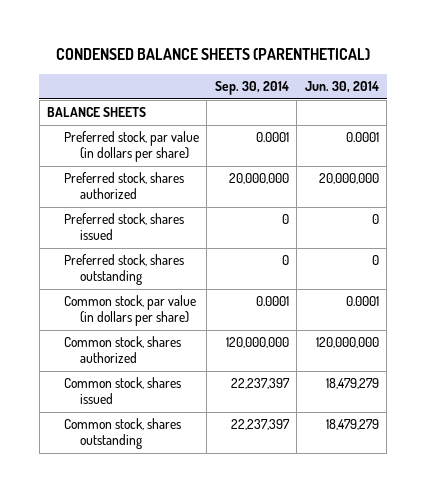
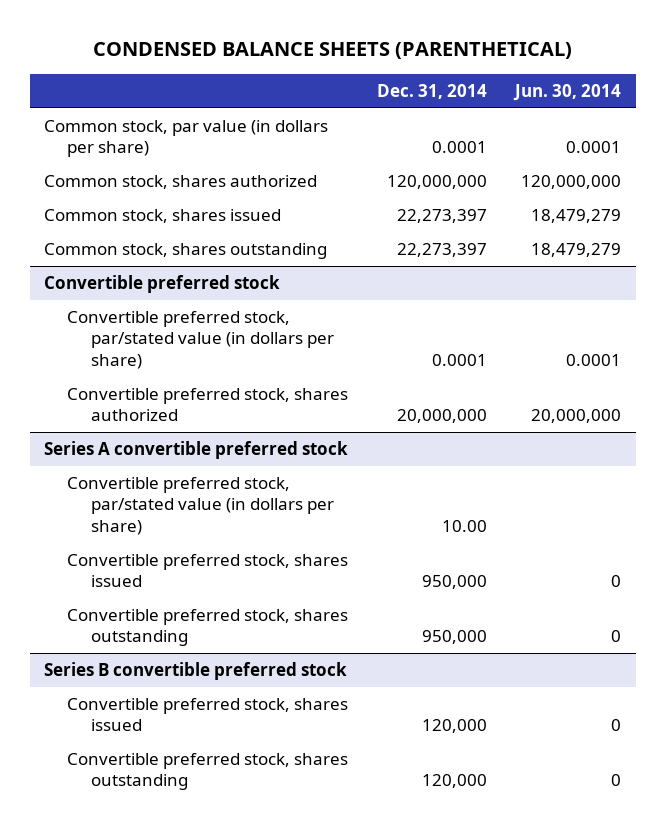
[214,81,289,96] Sep. 30, 2014 -> none
none -> [376,83,487,99] Dec. 31, 2014
[47,107,147,118] BALANCE SHEETS -> none
[63,131,199,163] Preferred stock, par value (in dollars per share) -> none
[63,172,184,200] Preferred stock, shares authorized -> none
[63,213,184,241] Preferred stock, shares issued -> none
[63,254,184,286] Preferred stock, shares outstanding -> none
none -> [43,275,280,294] Convertible preferred stock
none -> [67,311,334,369] Convertible preferred stock, par/stated value (in dollars per share)
none -> [67,388,349,422] Convertible preferred stock, shares authorized
none -> [43,441,348,460] Series A convertible preferred stock
none -> [67,477,334,535] Convertible preferred stock, par/stated value (in dollars per share)
none -> [67,554,349,588] Convertible preferred stock, shares issued
none -> [67,609,349,647] Convertible preferred stock, shares outstanding
none -> [43,662,347,681] Series B convertible preferred stock
none -> [67,698,349,732] Convertible preferred stock, shares issued
none -> [67,753,349,791] Convertible preferred stock, shares outstanding

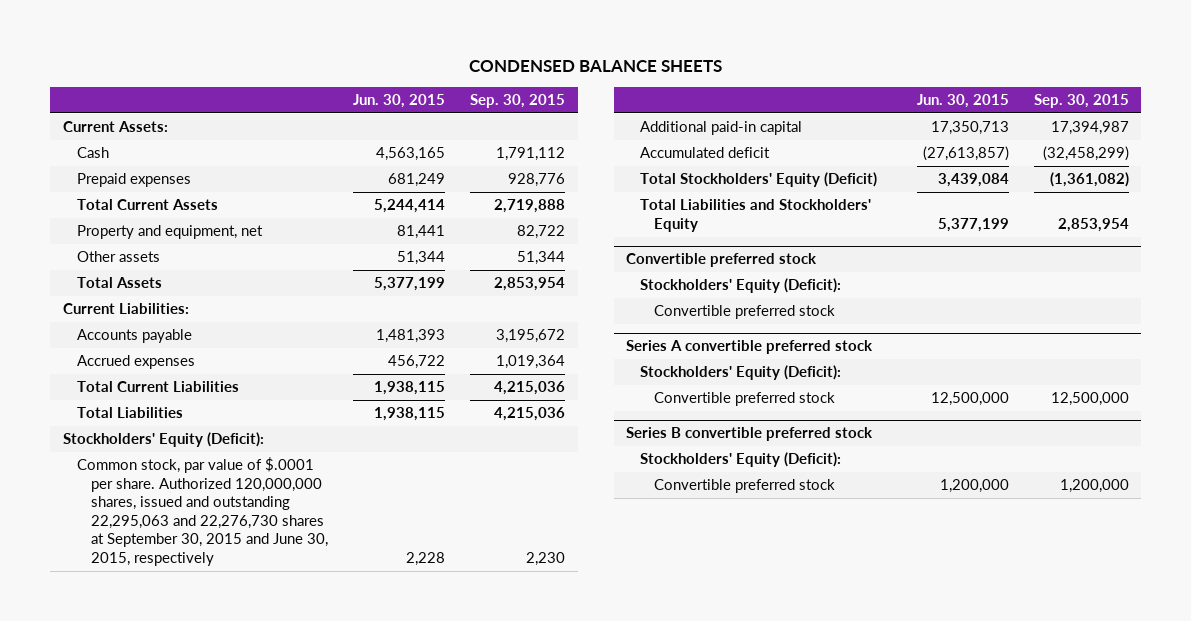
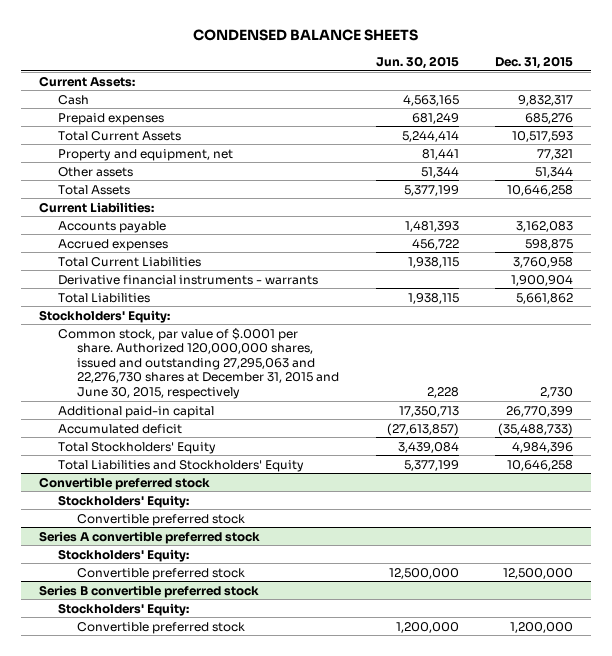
[470,93,566,108] Sep. 30, 2015 -> none
none -> [494,55,573,69] Dec. 31, 2015
none -> [58,274,319,285] Derivative financial instruments - warrants
[62,432,264,448] Stockholders' Equity (Deficit): -> [39,309,171,323] Stockholders' Equity:
[76,457,328,566] Common stock, par value of $.0001 per share. Authorized 120,000,000 shares, issued and outstanding 22,295,063 and 22,276,730 shares at September 30, 2015 and June 30, 2015, respectively -> [58,327,340,399] Common stock, par value of $.0001 per share. Authorized 120,000,000 shares, issued and outstanding 27,295,063 and 22,276,730 shares at December 31, 2015 and June 30, 2015, respectively
[640,172,878,188] Total Stockholders' Equity (Deficit) -> [58,441,217,454] Total Stockholders' Equity
[640,278,842,294] Stockholders' Equity (Deficit): -> [58,494,190,508] Stockholders' Equity:
[640,365,842,381] Stockholders' Equity (Deficit): -> [58,548,190,562] Stockholders' Equity:
[640,452,842,468] Stockholders' Equity (Deficit): -> [58,602,190,616] Stockholders' Equity:

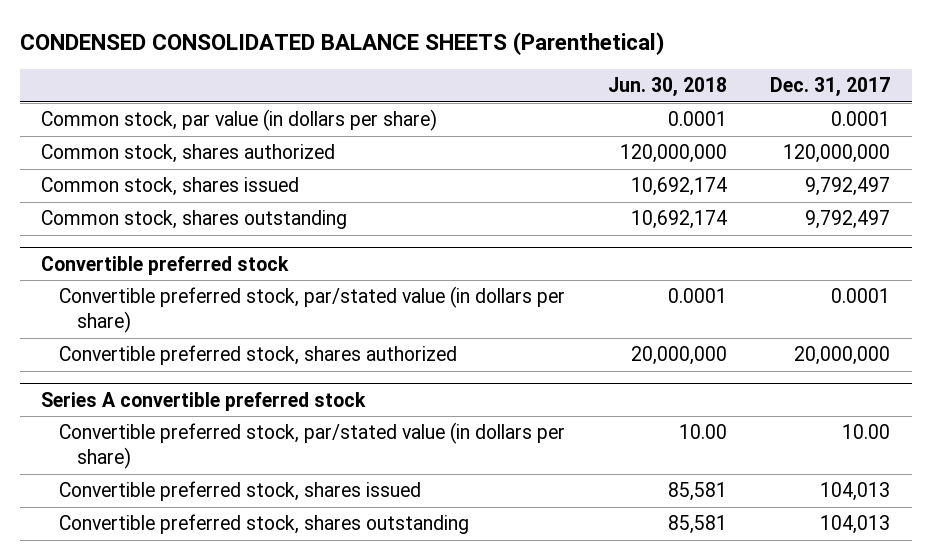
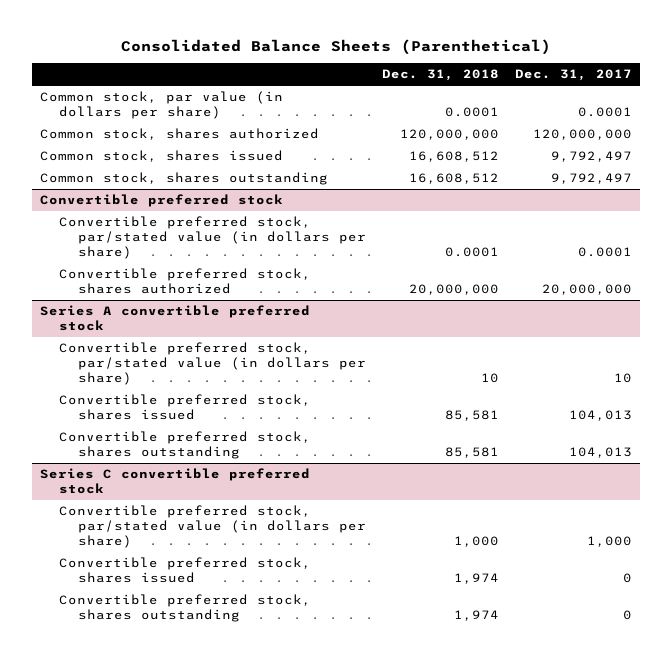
[19,31,664,55] CONDENSED CONSOLIDATED BALANCE SHEETS (Parenthetical) -> [121,39,552,56] Consolidated Balance Sheets (Parenthetical)
[608,77,728,98] Jun. 30, 2018 -> none
none -> [382,69,500,82] Dec. 31, 2018
[842,424,891,440] 10.00 -> [613,372,632,383] 10
none -> [40,468,311,495] Series C convertible preferred stock
none -> [59,505,367,548] Convertible preferred stock, par/stated value (in dollars per share)
none -> [59,557,312,584] Convertible preferred stock, shares issued
none -> [59,594,312,623] Convertible preferred stock, shares outstanding

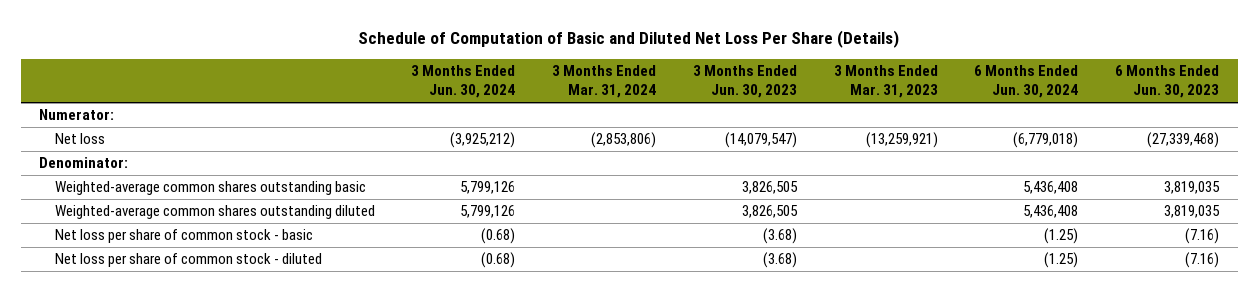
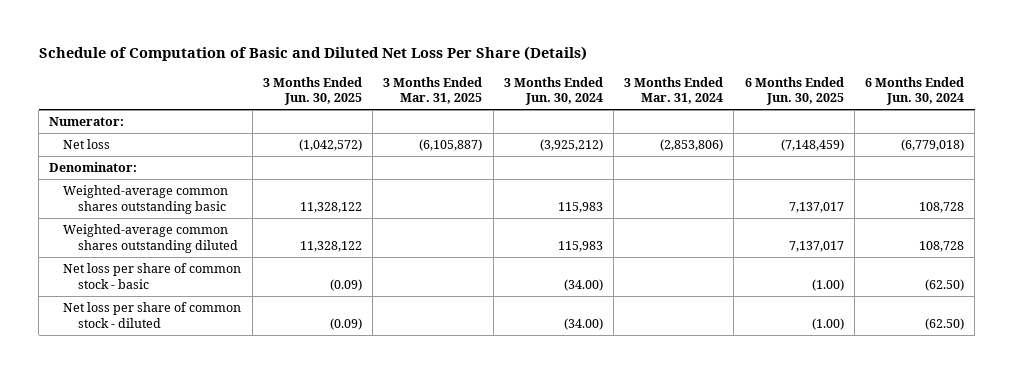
[692,65,797,99] 3 Months Ended Jun. 30, 2023 -> none
[833,65,938,99] 3 Months Ended Mar. 31, 2023 -> none
[1115,65,1220,99] 6 Months Ended Jun. 30, 2023 -> none
none -> [262,76,362,106] 3 Months Ended Jun. 30, 2025
none -> [383,76,483,105] 3 Months Ended Mar. 31, 2025
none -> [744,76,844,106] 6 Months Ended Jun. 30, 2025
[460,181,516,195] 5,799,126 -> [557,201,603,213] 115,983
[1023,181,1079,195] 5,436,408 -> [919,201,965,213] 108,728
[460,205,516,219] 5,799,126 -> [557,240,603,252] 115,983
[1023,205,1079,219] 5,436,408 -> [919,240,965,252] 108,728
[481,228,516,245] (0.68) -> [563,278,603,291] (34.00)
[1044,228,1079,245] (1.25) -> [925,278,965,291] (62.50)
[481,252,516,269] (0.68) -> [563,317,603,330] (34.00)
[1044,252,1079,269] (1.25) -> [925,317,965,330] (62.50)

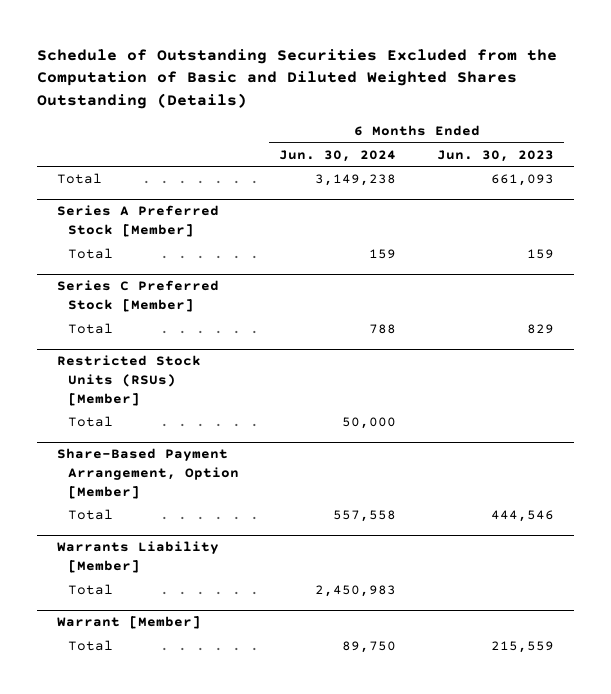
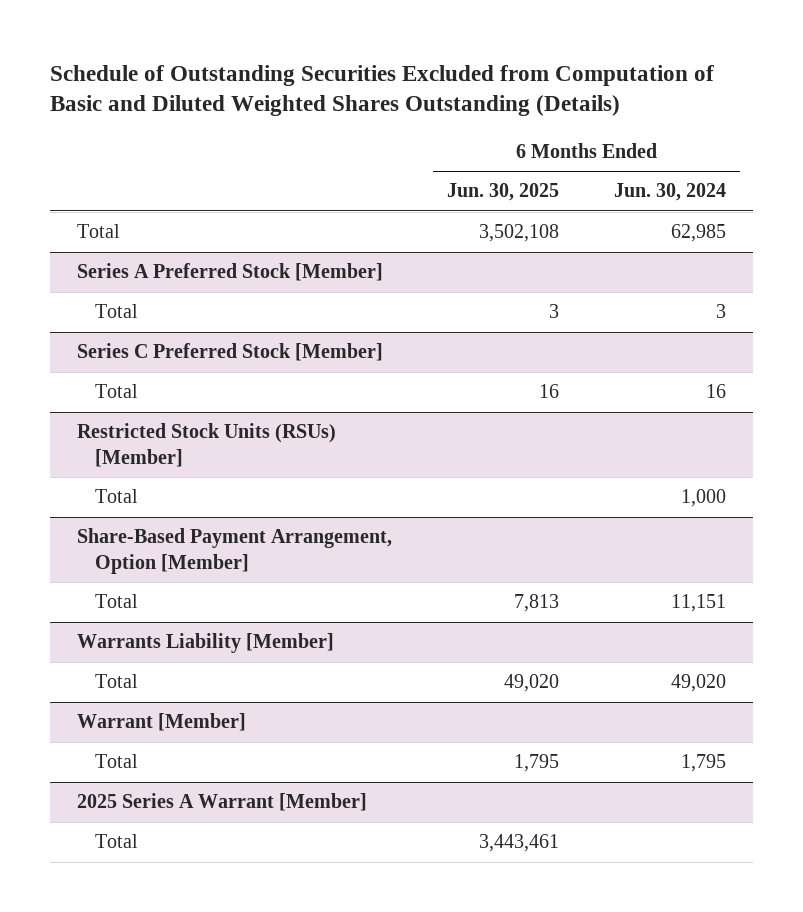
[37,48,558,109] Schedule of Outstanding Securities Excluded from the Computation of Basic and Diluted Weighted Shares Outstanding (Details) -> [49,64,714,117] Schedule of Outstanding Securities Excluded from Computation of Basic and Diluted Weighted Shares Outstanding (Details)
[436,149,554,162] Jun. 30, 2023 -> none
none -> [447,183,560,202] Jun. 30, 2025
[315,173,397,186] 3,149,238 -> [670,224,726,243] 62,985
[369,248,397,259] 159 -> [715,304,726,319] 3
[369,323,397,334] 788 -> [705,384,726,399] 16
[342,416,397,429] 50,000 -> [680,489,726,508] 1,000
[333,509,397,522] 557,558 -> [670,594,726,613] 11,151
[315,584,397,597] 2,450,983 -> [670,674,726,693] 49,020
[342,640,397,653] 89,750 -> [680,754,726,773] 1,795
none -> [77,793,368,812] 2025 Series A Warrant [Member]
none -> [95,834,139,849] Total

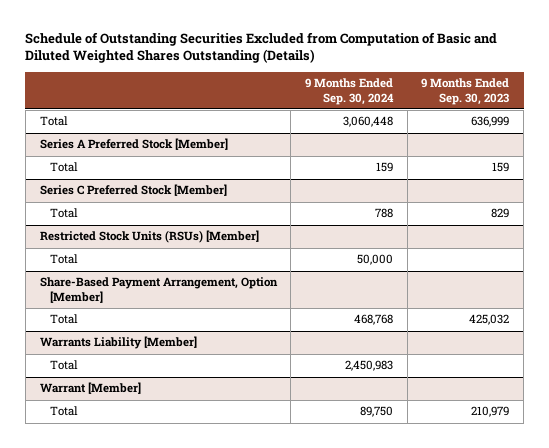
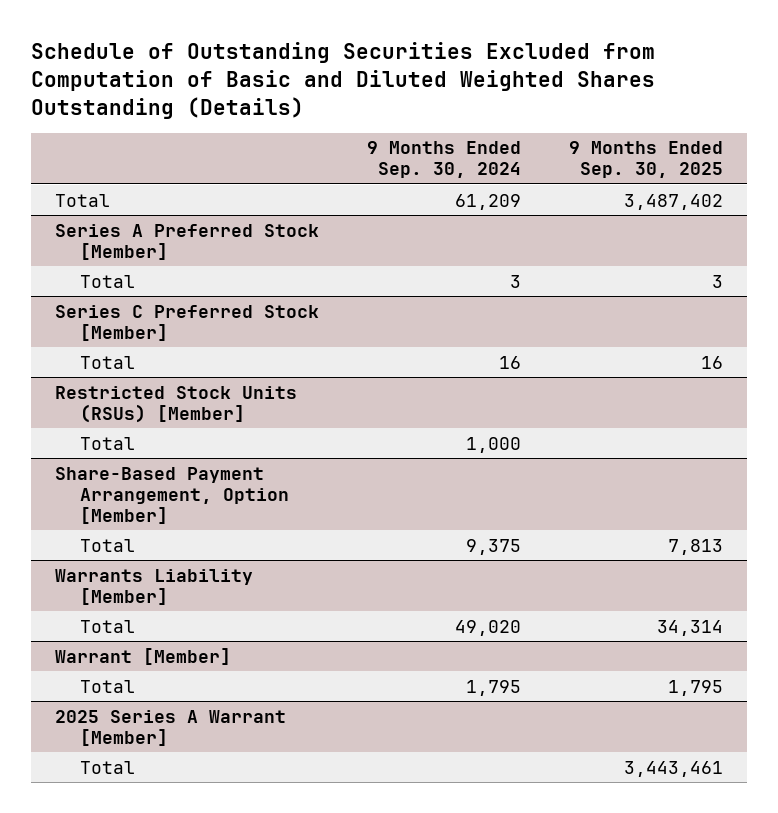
[421,78,510,105] 9 Months Ended Sep. 30, 2023 -> none
none -> [569,141,724,179] 9 Months Ended Sep. 30, 2025
[343,116,394,128] 3,060,448 -> [454,193,521,210] 61,209
[376,162,394,173] 159 -> [509,274,521,288] 3
[375,208,394,219] 788 -> [498,355,521,369] 16
[357,254,394,266] 50,000 -> [465,436,521,453] 1,000
[354,314,394,326] 468,768 -> [465,538,521,555] 9,375
[345,360,394,372] 2,450,983 -> [454,619,521,636] 49,020
[360,406,394,418] 89,750 -> [465,679,521,696] 1,795
none -> [54,709,286,746] 2025 Series A Warrant [Member]
none -> [80,760,136,774] Total

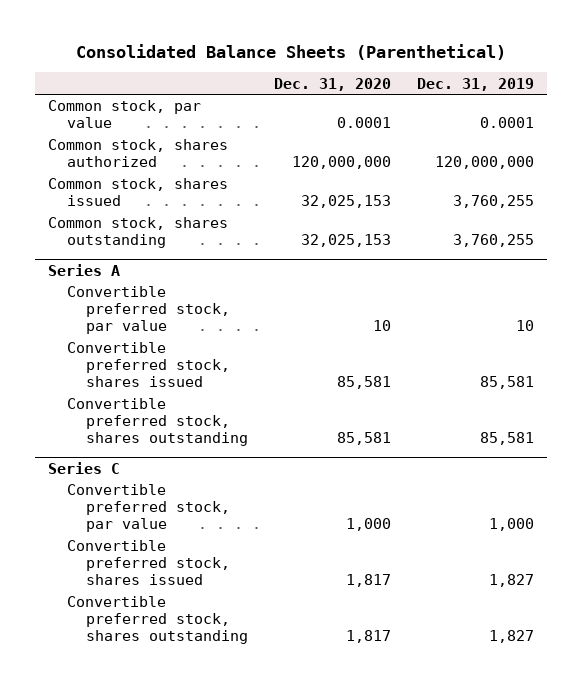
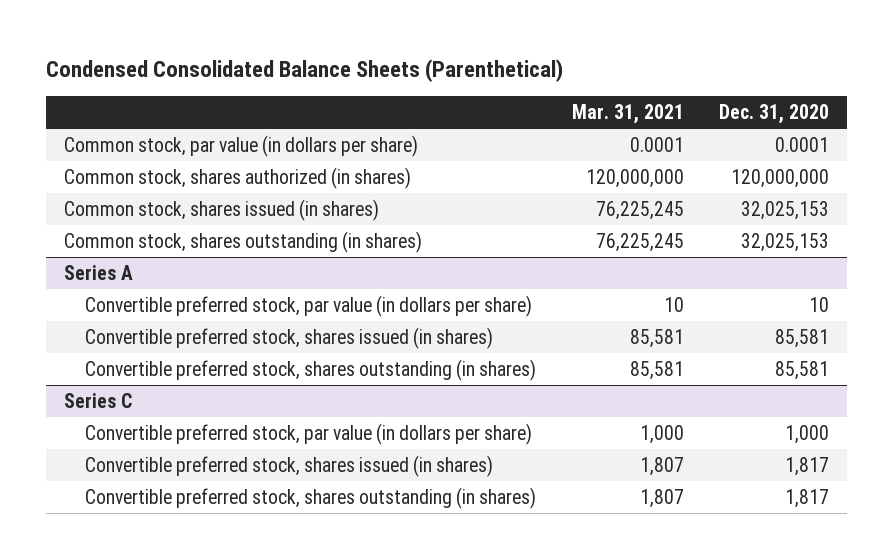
[75,43,506,60] Consolidated Balance Sheets (Parenthetical) -> [45,58,563,82] Condensed Consolidated Balance Sheets (Parenthetical)
[416,77,534,91] Dec. 31, 2019 -> none
none -> [571,104,684,125] Mar. 31, 2021
[47,100,201,129] Common stock, par value -> [63,134,418,157] Common stock, par value (in dollars per share)
[47,139,228,168] Common stock, shares authorized -> [63,166,411,189] Common stock, shares authorized (in shares)
[47,178,228,207] Common stock, shares issued -> [63,198,379,221] Common stock, shares issued (in shares)
[47,217,228,249] Common stock, shares outstanding -> [63,230,422,253] Common stock, shares outstanding (in shares)
[66,286,230,335] Convertible preferred stock, par value -> [84,294,532,317] Convertible preferred stock, par value (in dollars per share)
[66,342,230,388] Convertible preferred stock, shares issued -> [84,326,493,349] Convertible preferred stock, shares issued (in shares)
[66,398,248,447] Convertible preferred stock, shares outstanding -> [84,358,536,381] Convertible preferred stock, shares outstanding (in shares)
[66,484,230,533] Convertible preferred stock, par value -> [84,422,532,445] Convertible preferred stock, par value (in dollars per share)
[66,540,230,586] Convertible preferred stock, shares issued -> [84,454,493,477] Convertible preferred stock, shares issued (in shares)
[66,596,248,645] Convertible preferred stock, shares outstanding -> [84,486,536,509] Convertible preferred stock, shares outstanding (in shares)

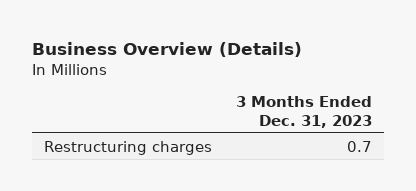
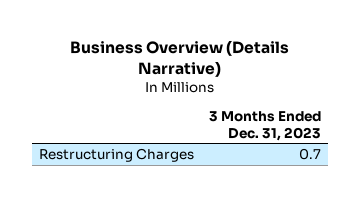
[31,41,302,57] Business Overview (Details) -> [69,39,289,77] Business Overview (Details Narrative)
[43,140,212,155] Restructuring charges -> [38,148,194,163] Restructuring Charges

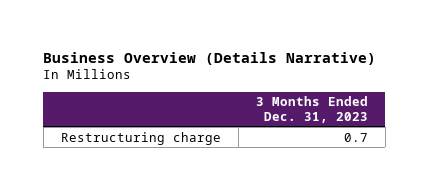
[38,148,194,163] Restructuring Charges -> [60,131,221,145] Restructuring charge

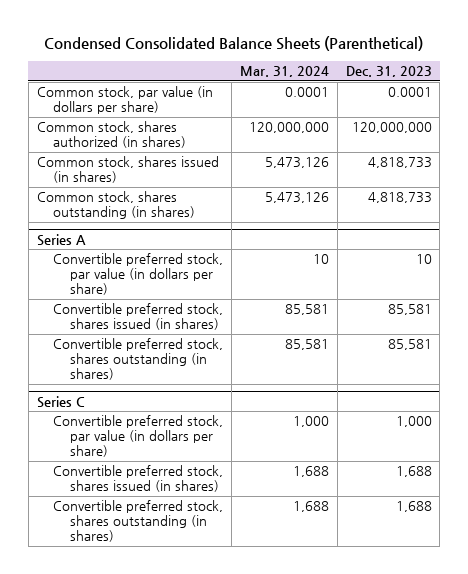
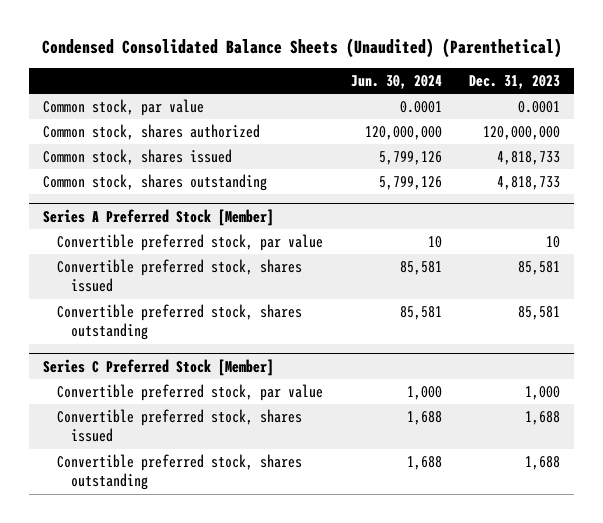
[44,36,424,52] Condensed Consolidated Balance Sheets (Parenthetical) -> [41,37,562,58] Condensed Consolidated Balance Sheets (Unaudited) (Parenthetical)
[240,66,330,78] Mar. 31, 2024 -> none
none -> [350,75,442,90] Jun. 30, 2024
[36,86,213,115] Common stock, par value (in dollars per share) -> [42,98,204,116] Common stock, par value
[36,121,187,149] Common stock, shares authorized (in shares) -> [42,123,260,140] Common stock, shares authorized
[36,156,219,184] Common stock, shares issued (in shares) -> [42,148,232,165] Common stock, shares issued
[36,191,196,220] Common stock, shares outstanding (in shares) -> [42,173,267,191] Common stock, shares outstanding
[36,233,86,246] Series A -> [42,208,274,226] Series A Preferred Stock [Member]
[53,253,224,296] Convertible preferred stock, par value (in dollars per share) -> [56,233,323,251] Convertible preferred stock, par value
[53,303,224,331] Convertible preferred stock, shares issued (in shares) -> [56,258,302,293] Convertible preferred stock, shares issued
[53,338,224,381] Convertible preferred stock, shares outstanding (in shares) -> [56,303,302,341] Convertible preferred stock, shares outstanding
[36,395,85,408] Series C -> [42,358,274,376] Series C Preferred Stock [Member]
[53,415,224,458] Convertible preferred stock, par value (in dollars per share) -> [56,383,323,401] Convertible preferred stock, par value
[53,465,224,493] Convertible preferred stock, shares issued (in shares) -> [56,408,302,443] Convertible preferred stock, shares issued
[53,500,224,543] Convertible preferred stock, shares outstanding (in shares) -> [56,453,302,491] Convertible preferred stock, shares outstanding

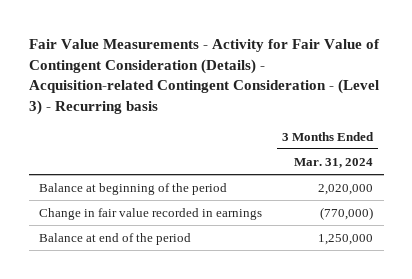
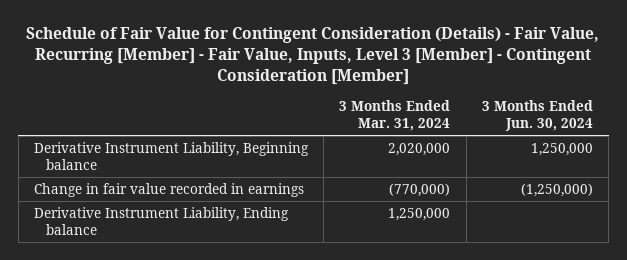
[28,39,380,115] Fair Value Measurements - Activity for Fair Value of Contingent Consideration (Details) - Acquisition-related Contingent Consideration - (Level 3) - Recurring basis -> [26,26,600,85] Schedule of Fair Value for Contingent Consideration (Details) - Fair Value, Recurring [Member] - Fair Value, Inputs, Level 3 [Member] - Contingent Consideration [Member]
none -> [482,99,594,132] 3 Months Ended Jun. 30, 2024
[39,182,228,195] Balance at beginning of the period -> [33,141,309,171] Derivative Instrument Liability, Beginning balance
[39,232,192,245] Balance at end of the period -> [33,206,289,236] Derivative Instrument Liability, Ending balance

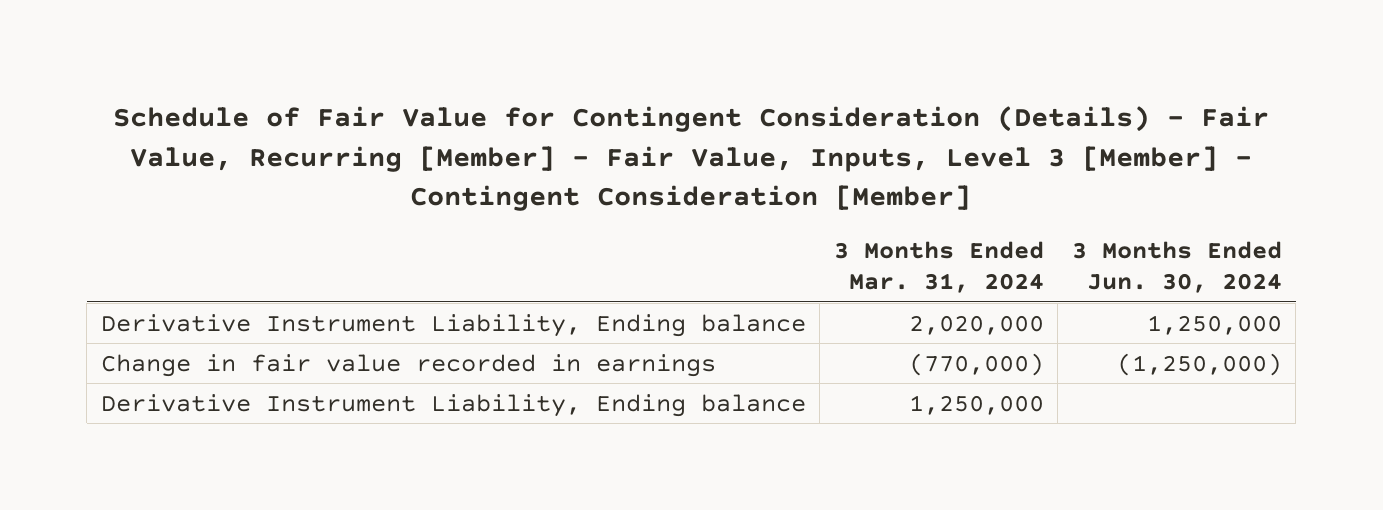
[33,141,309,171] Derivative Instrument Liability, Beginning balance -> [100,313,806,337] Derivative Instrument Liability, Ending balance

